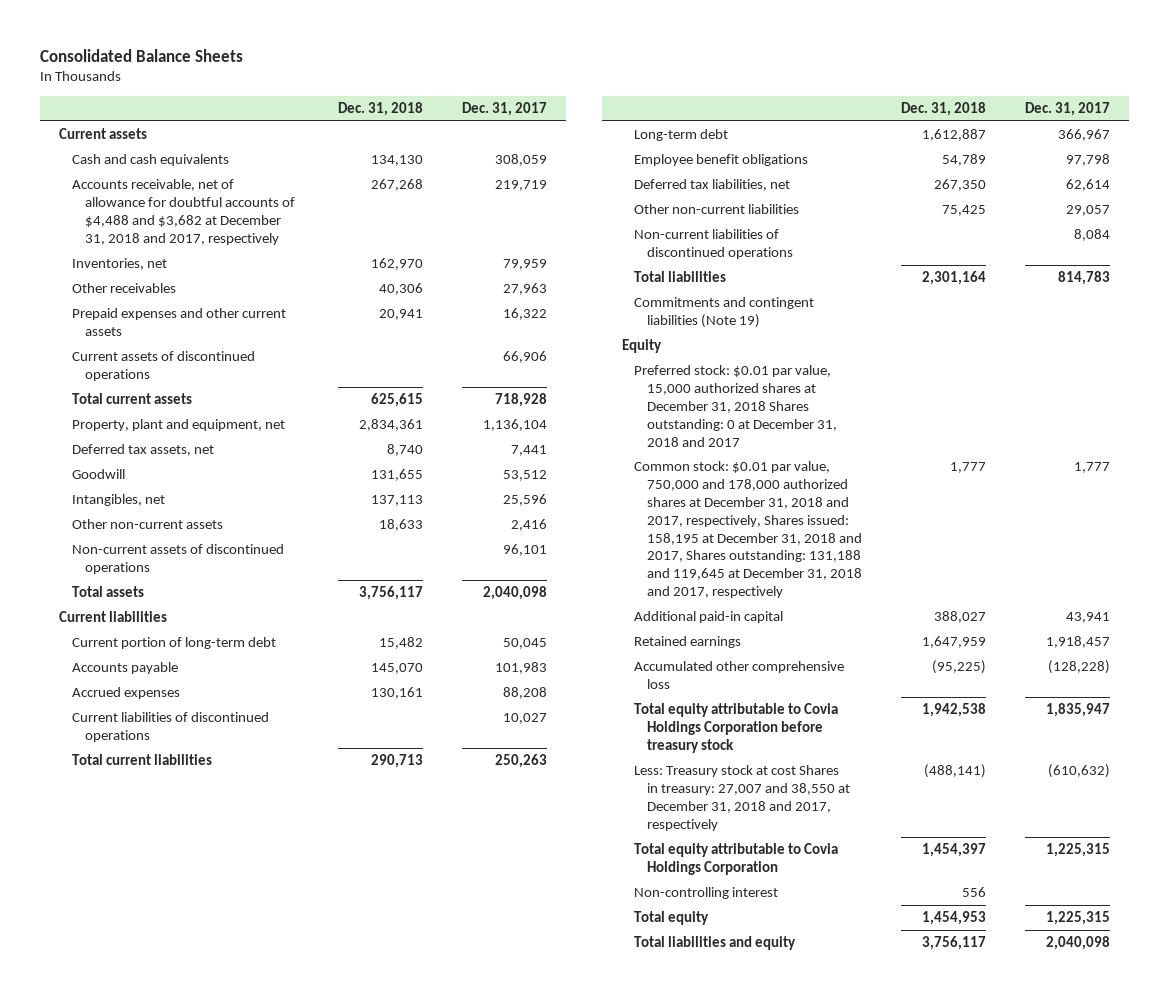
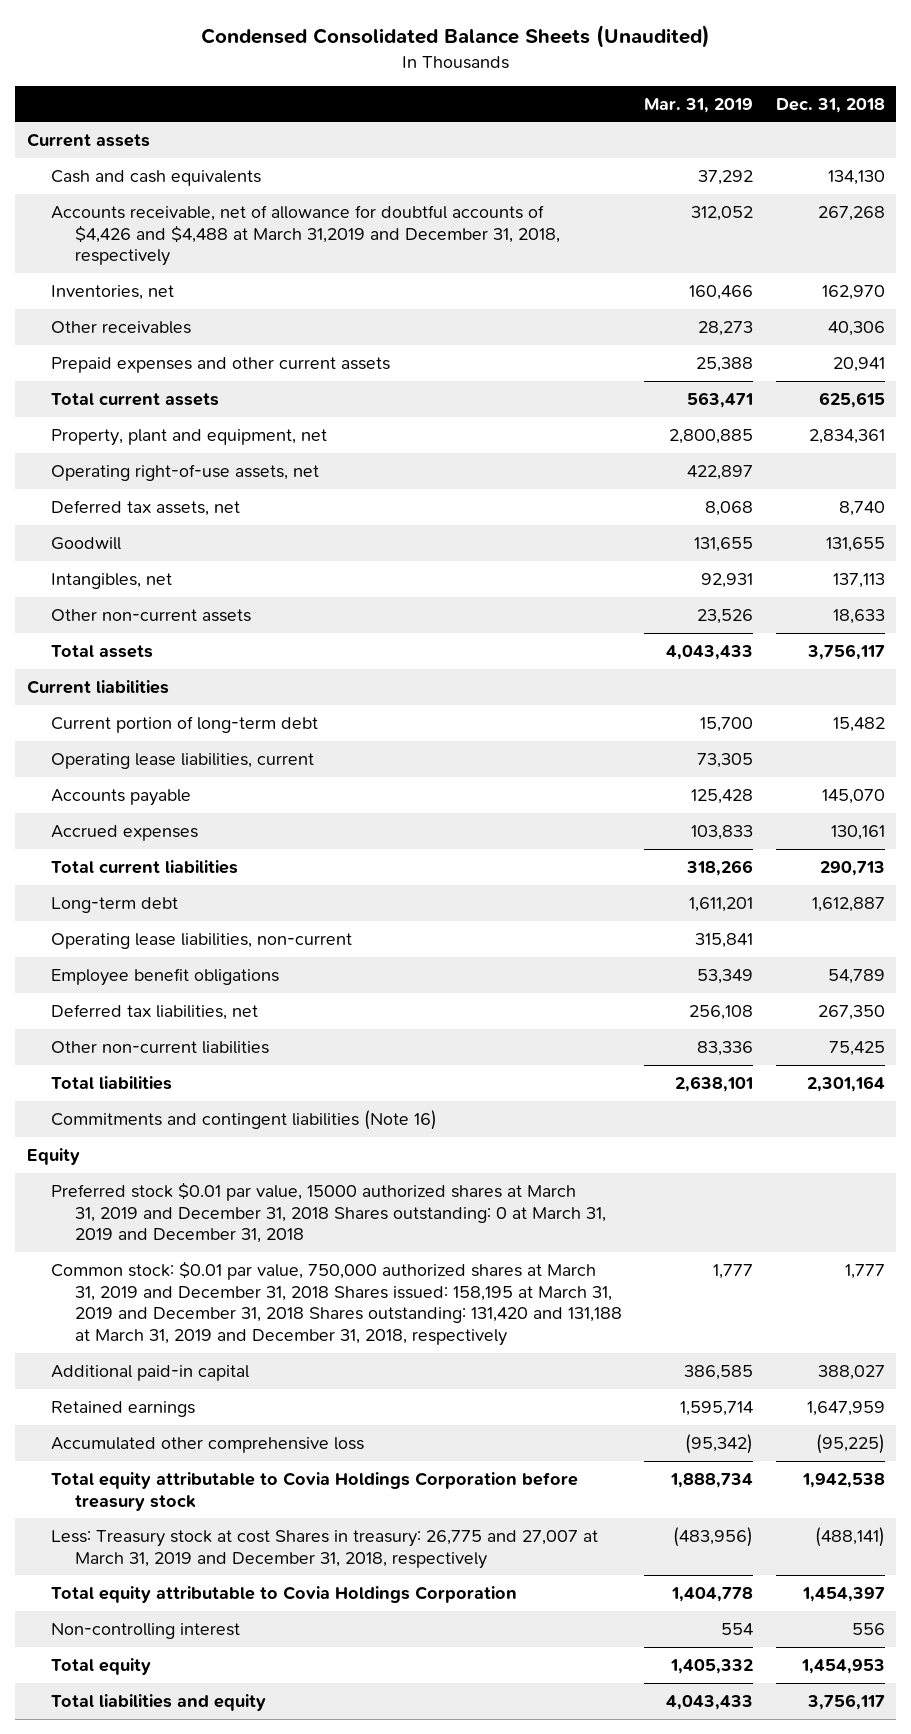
[39,48,243,62] Consolidated Balance Sheets -> [200,25,710,49] Condensed Consolidated Balance Sheets (Unaudited)
[461,101,547,116] Dec. 31, 2017 -> none
none -> [644,97,754,113] Mar. 31, 2019
[71,179,295,245] Accounts receivable, net of allowance for doubtful accounts of $4,488 and $3,682 at December 31, 2018 and 2017, respectively -> [50,204,561,267] Accounts receivable, net of allowance for doubtful accounts of $4,426 and $4,488 at March 31,2019 and December 31, 2018, respectively
[71,351,255,382] Current assets of discontinued operations -> none
none -> [50,463,319,481] Operating right-of-use assets, net
[71,544,284,575] Non-current assets of discontinued operations -> none
none -> [50,752,314,769] Operating lease liabilities, current
[71,712,269,743] Current liabilities of discontinued operations -> none
none -> [50,932,352,949] Operating lease liabilities, non-current
[634,229,794,260] Non-current liabilities of discontinued operations -> none
[634,297,815,329] Commitments and contingent liabilities (Note 19) -> [50,1109,437,1130] Commitments and contingent liabilities (Note 16)
[634,365,838,447] Preferred stock: $0.01 par value, 15,000 authorized shares at December 31, 2018 Shares outstanding: 0 at December 31, 2018 and 2017 -> [50,1181,607,1244] Preferred stock $0.01 par value, 15000 authorized shares at March 31, 2019 and December 31, 2018 Shares outstanding: 0 at March 31, 2019 and December 31, 2018
[634,461,863,599] Common stock: $0.01 par value, 750,000 and 178,000 authorized shares at December 31, 2018 and 2017, respectively, Shares issued: 158,195 at December 31, 2018 and 2017, Shares outstanding: 131,188 and 119,645 at December 31, 2018 and 2017, respectively -> [50,1260,623,1347] Common stock: $0.01 par value, 750,000 authorized shares at March 31, 2019 and December 31, 2018 Shares issued: 158,195 at March 31, 2019 and December 31, 2018 Shares outstanding: 131,420 and 131,188 at March 31, 2019 and December 31, 2018, respectively
[634,765,851,831] Less: Treasury stock at cost Shares in treasury: 27,007 and 38,550 at December 31, 2018 and 2017, respectively -> [50,1529,598,1569] Less: Treasury stock at cost Shares in treasury: 26,775 and 27,007 at March 31, 2019 and December 31, 2018, respectively

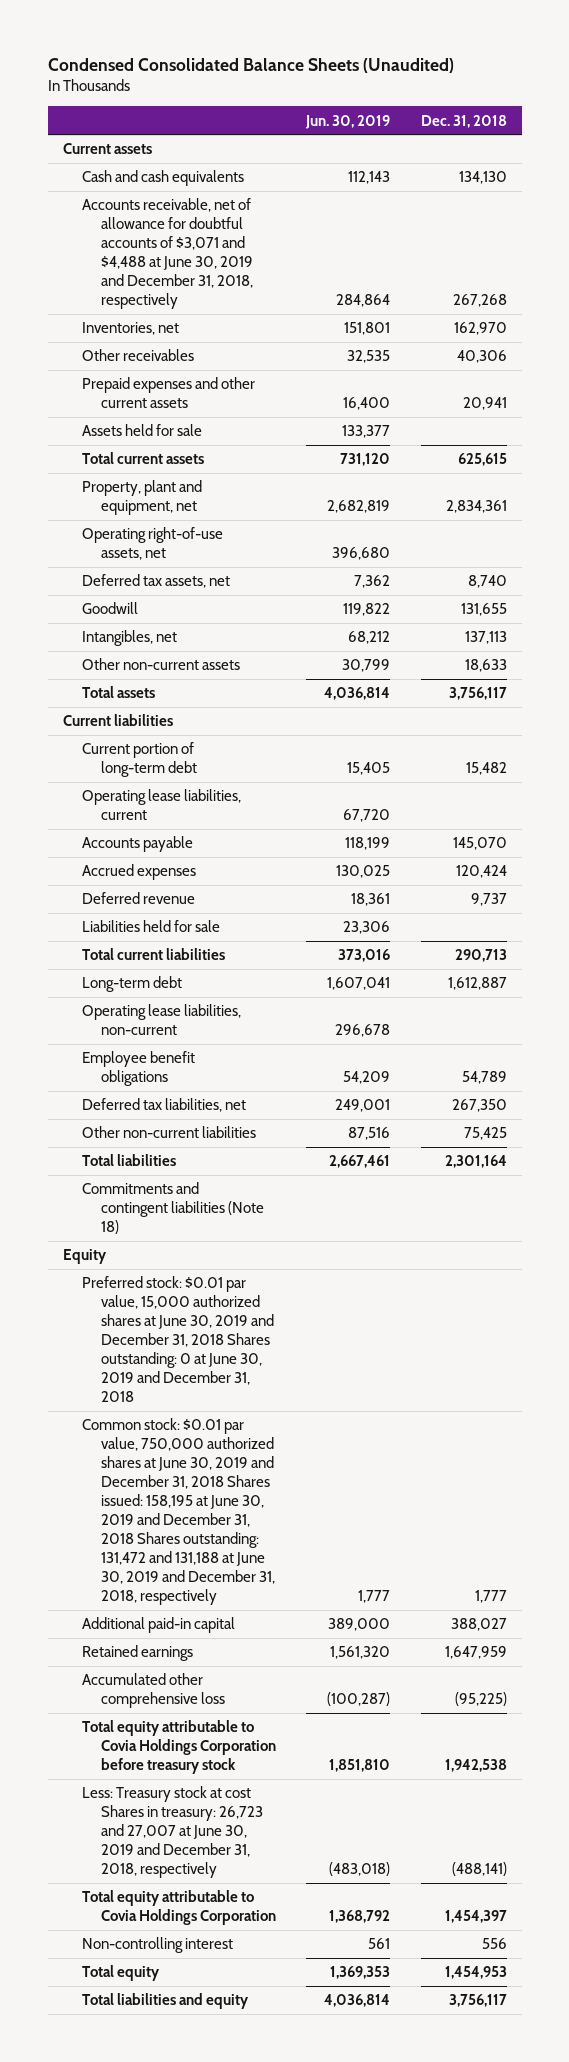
[644,97,754,113] Mar. 31, 2019 -> none
none -> [305,114,391,129] Jun. 30, 2019
[50,204,561,267] Accounts receivable, net of allowance for doubtful accounts of $4,426 and $4,488 at March 31,2019 and December 31, 2018, respectively -> [81,198,253,310] Accounts receivable, net of allowance for doubtful accounts of $3,071 and $4,488 at June 30, 2019 and December 31, 2018, respectively
none -> [81,424,202,437] Assets held for sale
[830,824,885,840] 130,161 -> [455,865,507,879] 120,424
none -> [81,892,195,905] Deferred revenue
none -> [81,920,220,933] Liabilities held for sale
[50,1109,437,1130] Commitments and contingent liabilities (Note 16) -> [81,1182,264,1235] Commitments and contingent liabilities (Note 18)
[50,1181,607,1244] Preferred stock $0.01 par value, 15000 authorized shares at March 31, 2019 and December 31, 2018 Shares outstanding: 0 at March 31, 2019 and December 31, 2018 -> [81,1276,274,1402] Preferred stock: $0.01 par value, 15,000 authorized shares at June 30, 2019 and December 31, 2018 Shares outstanding: 0 at June 30, 2019 and December 31, 2018
[50,1260,623,1347] Common stock: $0.01 par value, 750,000 authorized shares at March 31, 2019 and December 31, 2018 Shares issued: 158,195 at March 31, 2019 and December 31, 2018 Shares outstanding: 131,420 and 131,188 at March 31, 2019 and December 31, 2018, respectively -> [81,1418,275,1605] Common stock: $0.01 par value, 750,000 authorized shares at June 30, 2019 and December 31, 2018 Shares issued: 158,195 at June 30, 2019 and December 31, 2018 Shares outstanding: 131,472 and 131,188 at June 30, 2019 and December 31, 2018, respectively
[50,1529,598,1569] Less: Treasury stock at cost Shares in treasury: 26,775 and 27,007 at March 31, 2019 and December 31, 2018, respectively -> [81,1786,263,1879] Less: Treasury stock at cost Shares in treasury: 26,723 and 27,007 at June 30, 2019 and December 31, 2018, respectively

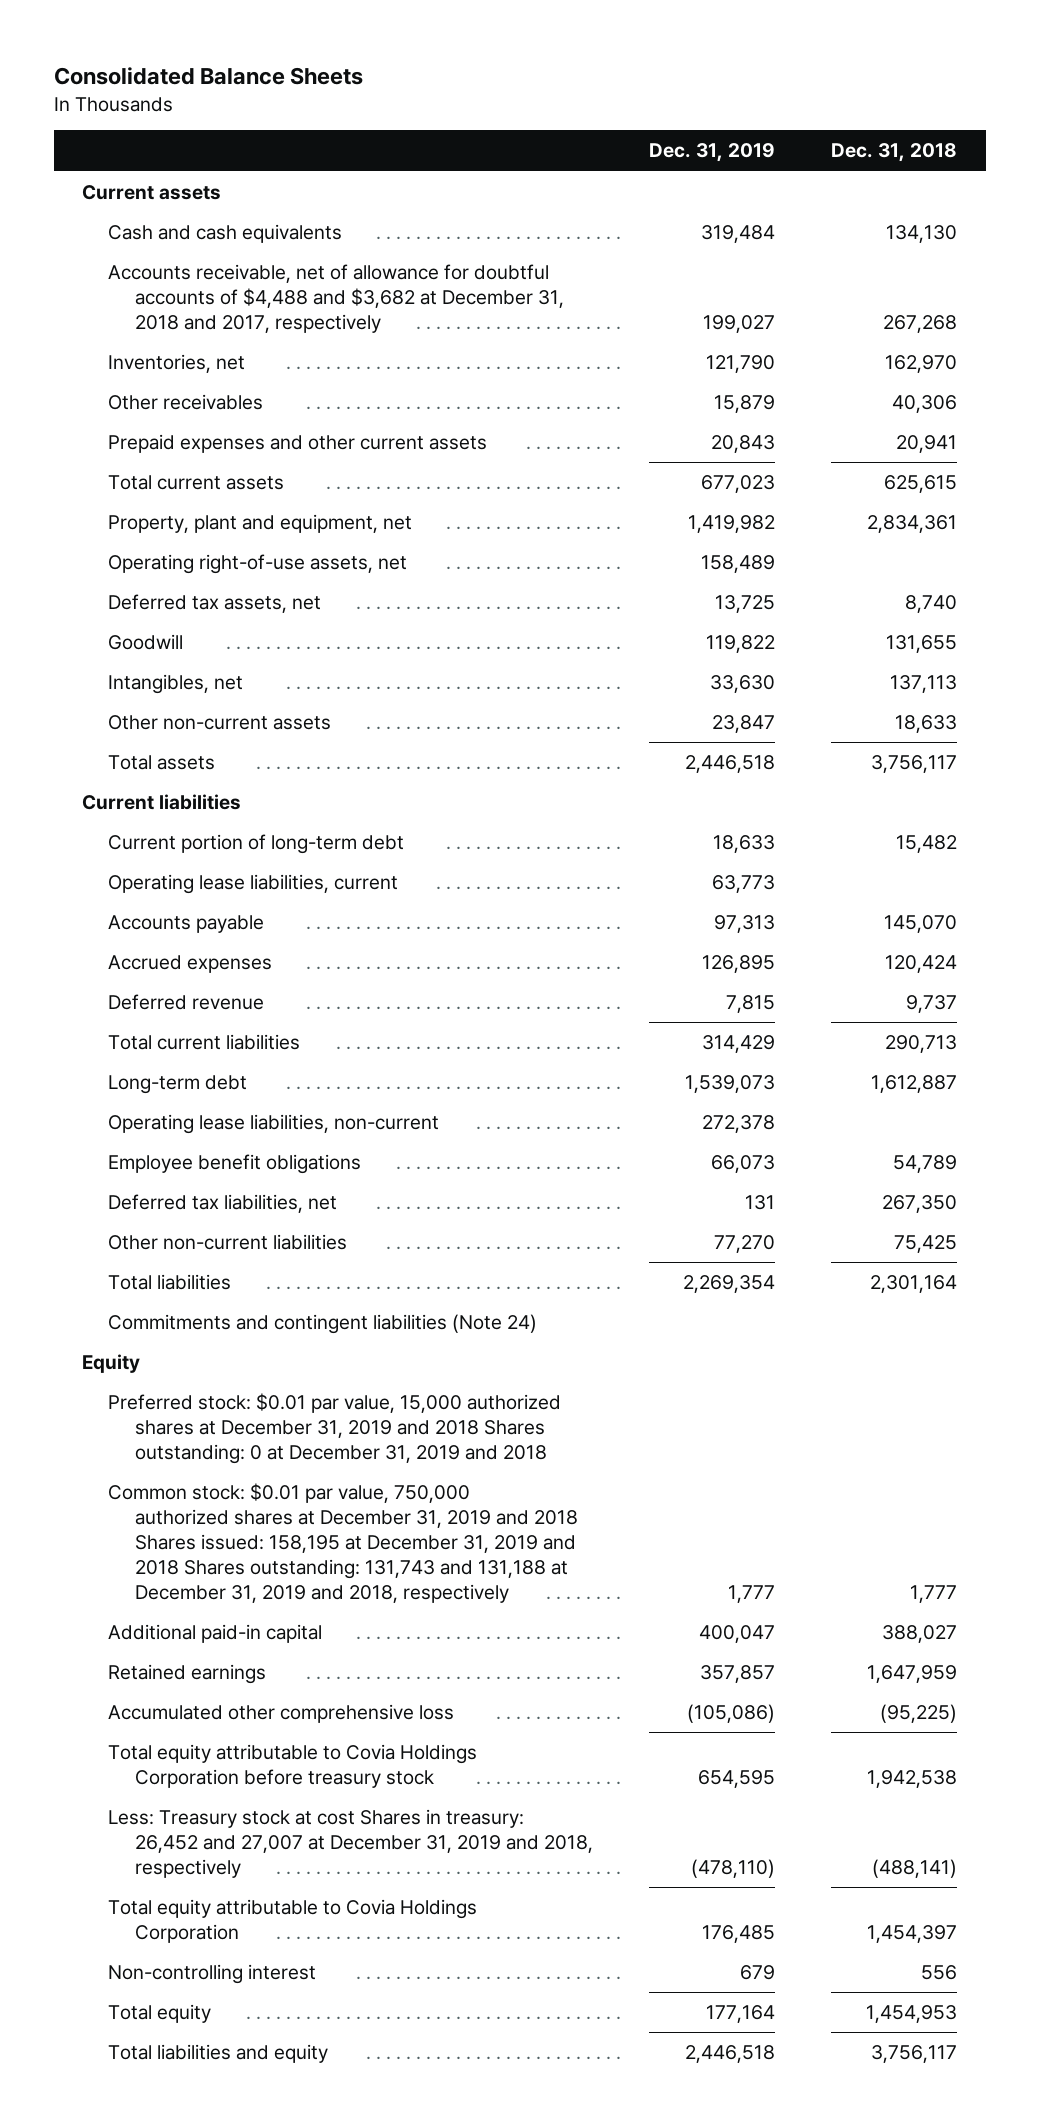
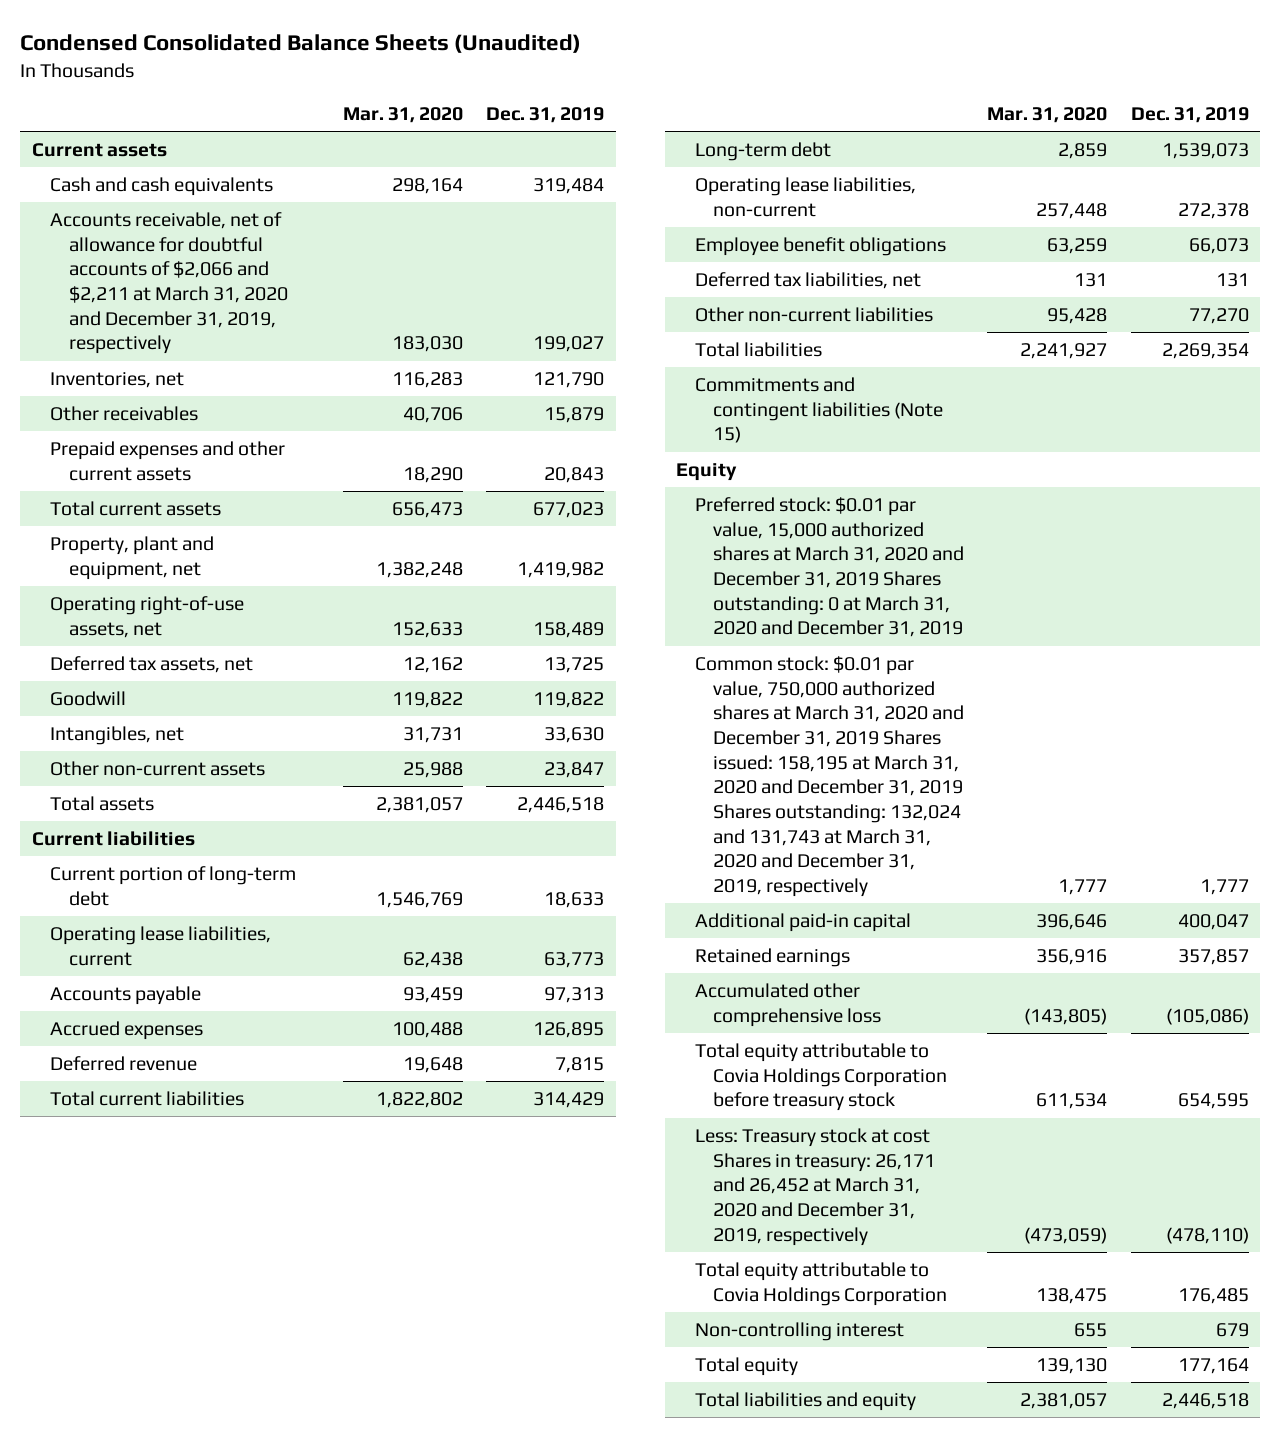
[53,67,363,86] Consolidated Balance Sheets -> [20,34,582,54] Condensed Consolidated Balance Sheets (Unaudited)
[831,143,958,163] Dec. 31, 2018 -> none
none -> [342,106,463,123] Mar. 31, 2020
[108,264,564,333] Accounts receivable, net of allowance for doubtful accounts of $4,488 and $3,682 at December 31, 2018 and 2017, respectively -> [50,211,288,355] Accounts receivable, net of allowance for doubtful accounts of $2,066 and $2,211 at March 31, 2020 and December 31, 2019, respectively
[108,1314,538,1335] Commitments and contingent liabilities (Note 24) -> [694,376,943,444] Commitments and contingent liabilities (Note 15)
[108,1393,562,1464] Preferred stock: $0.01 par value, 15,000 authorized shares at December 31, 2019 and 2018 Shares outstanding: 0 at December 31, 2019 and 2018 -> [694,496,964,638] Preferred stock: $0.01 par value, 15,000 authorized shares at March 31, 2020 and December 31, 2019 Shares outstanding: 0 at March 31, 2020 and December 31, 2019
[108,1483,578,1603] Common stock: $0.01 par value, 750,000 authorized shares at December 31, 2019 and 2018 Shares issued: 158,195 at December 31, 2019 and 2018 Shares outstanding: 131,743 and 131,188 at December 31, 2019 and 2018, respectively -> [694,655,964,897] Common stock: $0.01 par value, 750,000 authorized shares at March 31, 2020 and December 31, 2019 Shares issued: 158,195 at March 31, 2020 and December 31, 2019 Shares outstanding: 132,024 and 131,743 at March 31, 2020 and December 31, 2019, respectively
[108,1809,593,1878] Less: Treasury stock at cost Shares in treasury: 26,452 and 27,007 at December 31, 2019 and 2018, respectively -> [694,1127,935,1246] Less: Treasury stock at cost Shares in treasury: 26,171 and 26,452 at March 31, 2020 and December 31, 2019, respectively

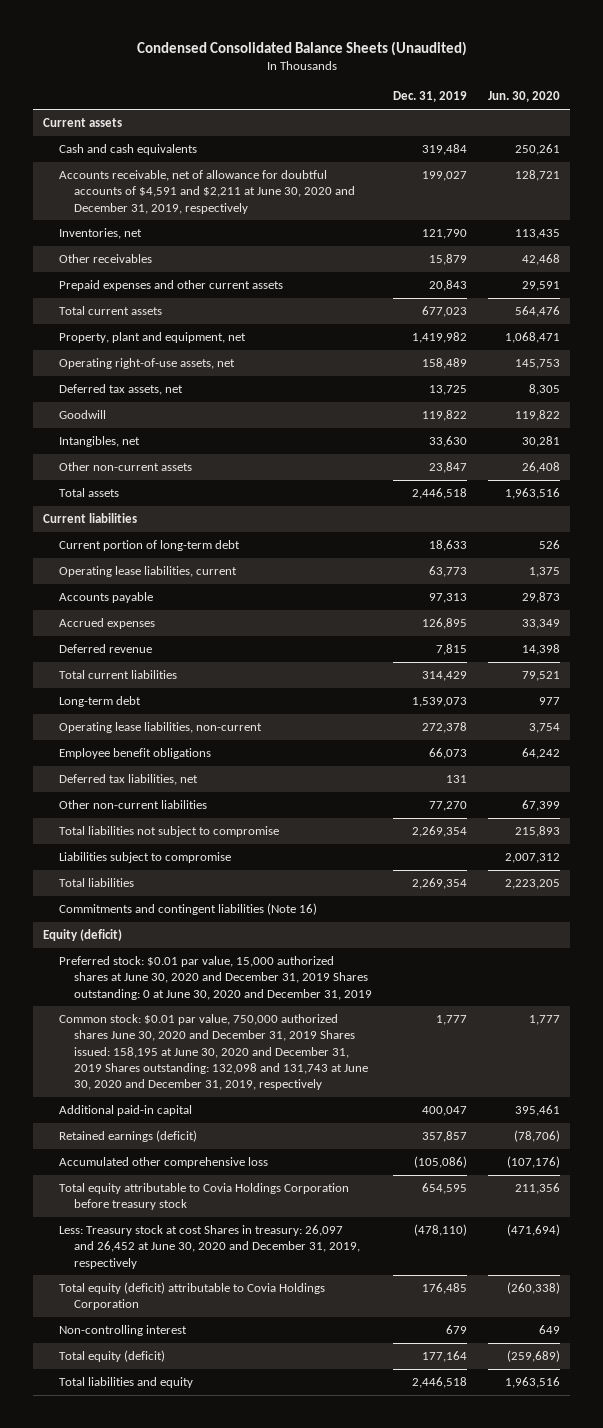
[342,106,463,123] Mar. 31, 2020 -> none
none -> [487,91,560,103] Jun. 30, 2020
[50,211,288,355] Accounts receivable, net of allowance for doubtful accounts of $2,066 and $2,211 at March 31, 2020 and December 31, 2019, respectively -> [58,170,355,214] Accounts receivable, net of allowance for doubtful accounts of $4,591 and $2,211 at June 30, 2020 and December 31, 2019, respectively
none -> [58,826,279,838] Total liabilities not subject to compromise
none -> [58,852,231,864] Liabilities subject to compromise
[694,376,943,444] Commitments and contingent liabilities (Note 15) -> [58,903,317,916] Commitments and contingent liabilities (Note 16)
[676,462,738,481] Equity -> [43,929,123,942] Equity (deficit)
[694,496,964,638] Preferred stock: $0.01 par value, 15,000 authorized shares at March 31, 2020 and December 31, 2019 Shares outstanding: 0 at March 31, 2020 and December 31, 2019 -> [58,956,372,1000] Preferred stock: $0.01 par value, 15,000 authorized shares at June 30, 2020 and December 31, 2019 Shares outstanding: 0 at June 30, 2020 and December 31, 2019
[694,655,964,897] Common stock: $0.01 par value, 750,000 authorized shares at March 31, 2020 and December 31, 2019 Shares issued: 158,195 at March 31, 2020 and December 31, 2019 Shares outstanding: 132,024 and 131,743 at March 31, 2020 and December 31, 2019, respectively -> [58,1014,368,1090] Common stock: $0.01 par value, 750,000 authorized shares June 30, 2020 and December 31, 2019 Shares issued: 158,195 at June 30, 2020 and December 31, 2019 Shares outstanding: 132,098 and 131,743 at June 30, 2020 and December 31, 2019, respectively
[694,947,850,967] Retained earnings -> [58,1130,197,1143] Retained earnings (deficit)
[694,1127,935,1246] Less: Treasury stock at cost Shares in treasury: 26,171 and 26,452 at March 31, 2020 and December 31, 2019, respectively -> [58,1225,360,1269] Less: Treasury stock at cost Shares in treasury: 26,097 and 26,452 at June 30, 2020 and December 31, 2019, respectively
[694,1261,947,1306] Total equity attributable to Covia Holdings Corporation -> [58,1282,325,1311] Total equity (deficit) attributable to Covia Holdings Corporation
[694,1356,798,1376] Total equity -> [58,1350,165,1363] Total equity (deficit)

